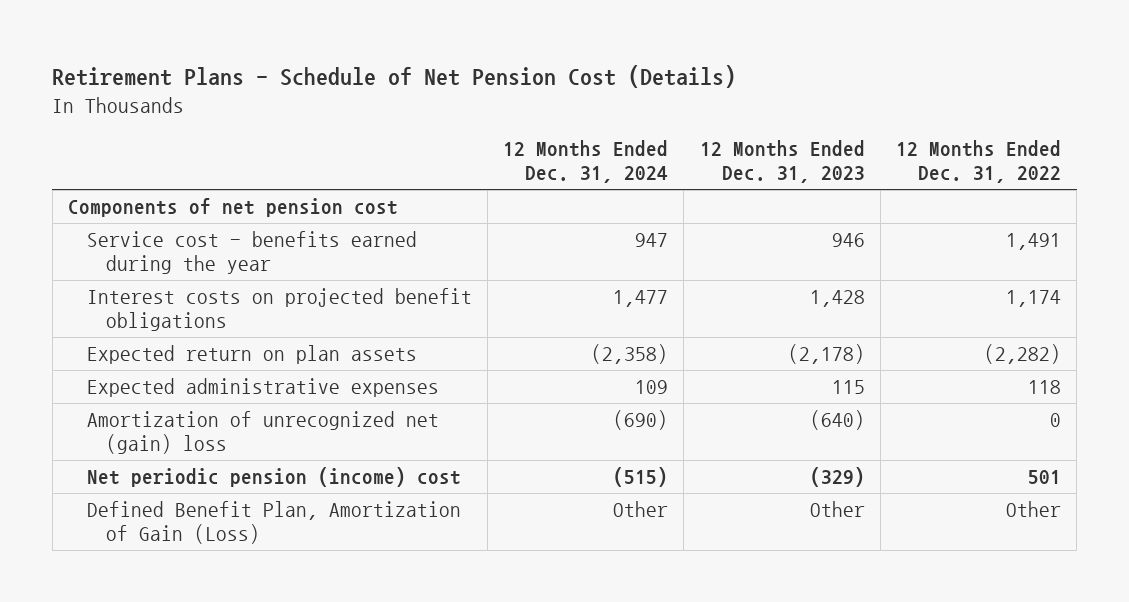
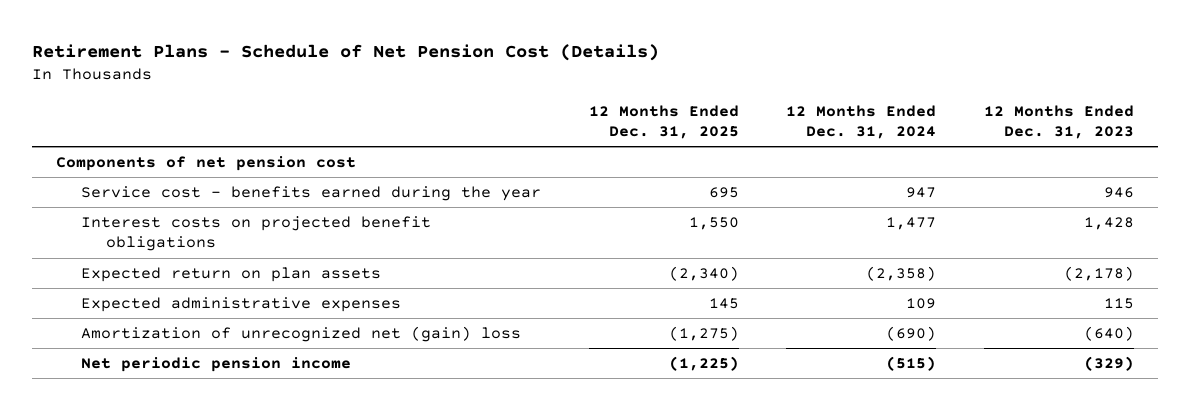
[895,140,1061,184] 12 Months Ended Dec. 31, 2022 -> none
none -> [588,104,739,140] 12 Months Ended Dec. 31, 2025
[87,501,462,545] Defined Benefit Plan, Amortization of Gain (Loss) -> none
[87,467,462,488] Net periodic pension (income) cost -> [80,356,351,372] Net periodic pension income

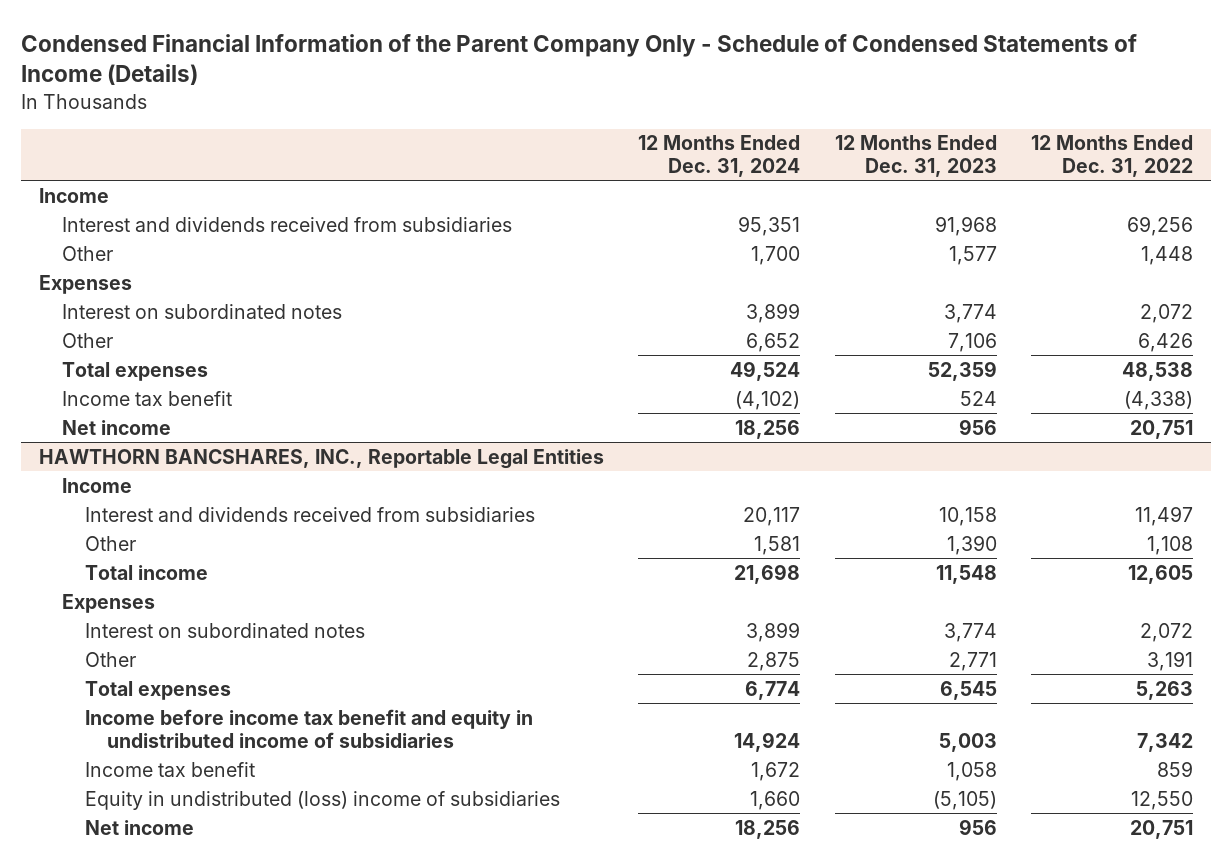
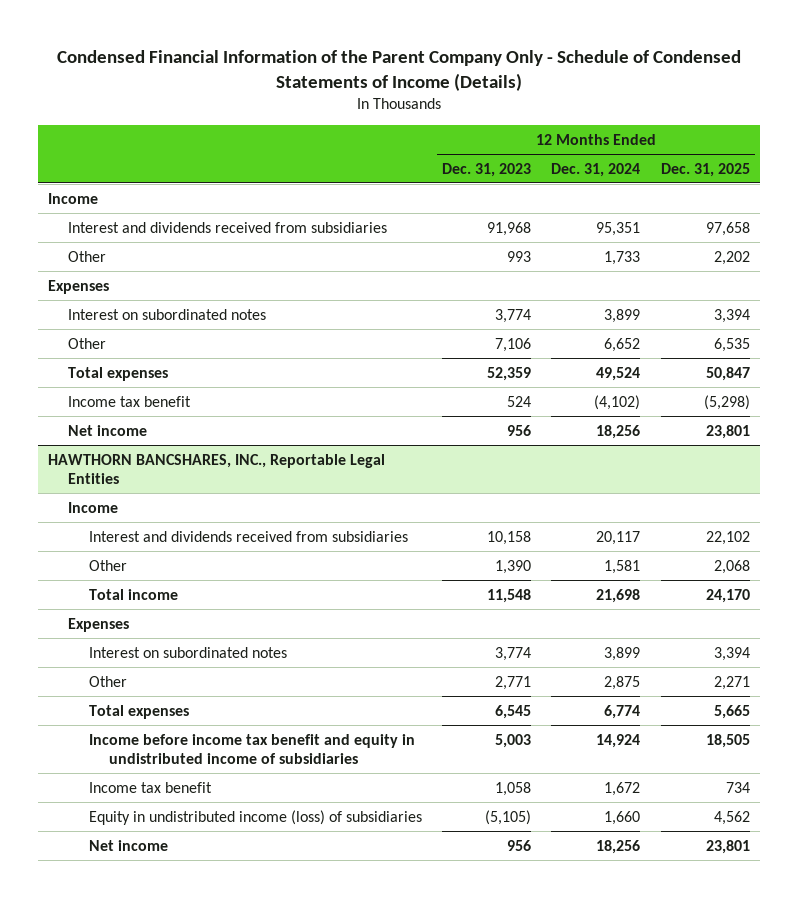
[1031,135,1194,178] 12 Months Ended Dec. 31, 2022 -> none
none -> [660,162,750,177] Dec. 31, 2025
[751,245,801,265] 1,700 -> [604,250,641,265] 1,733
[948,245,997,265] 1,577 -> [507,250,532,262] 993
[84,790,560,810] Equity in undistributed (loss) income of subsidiaries -> [88,809,422,825] Equity in undistributed income (loss) of subsidiaries

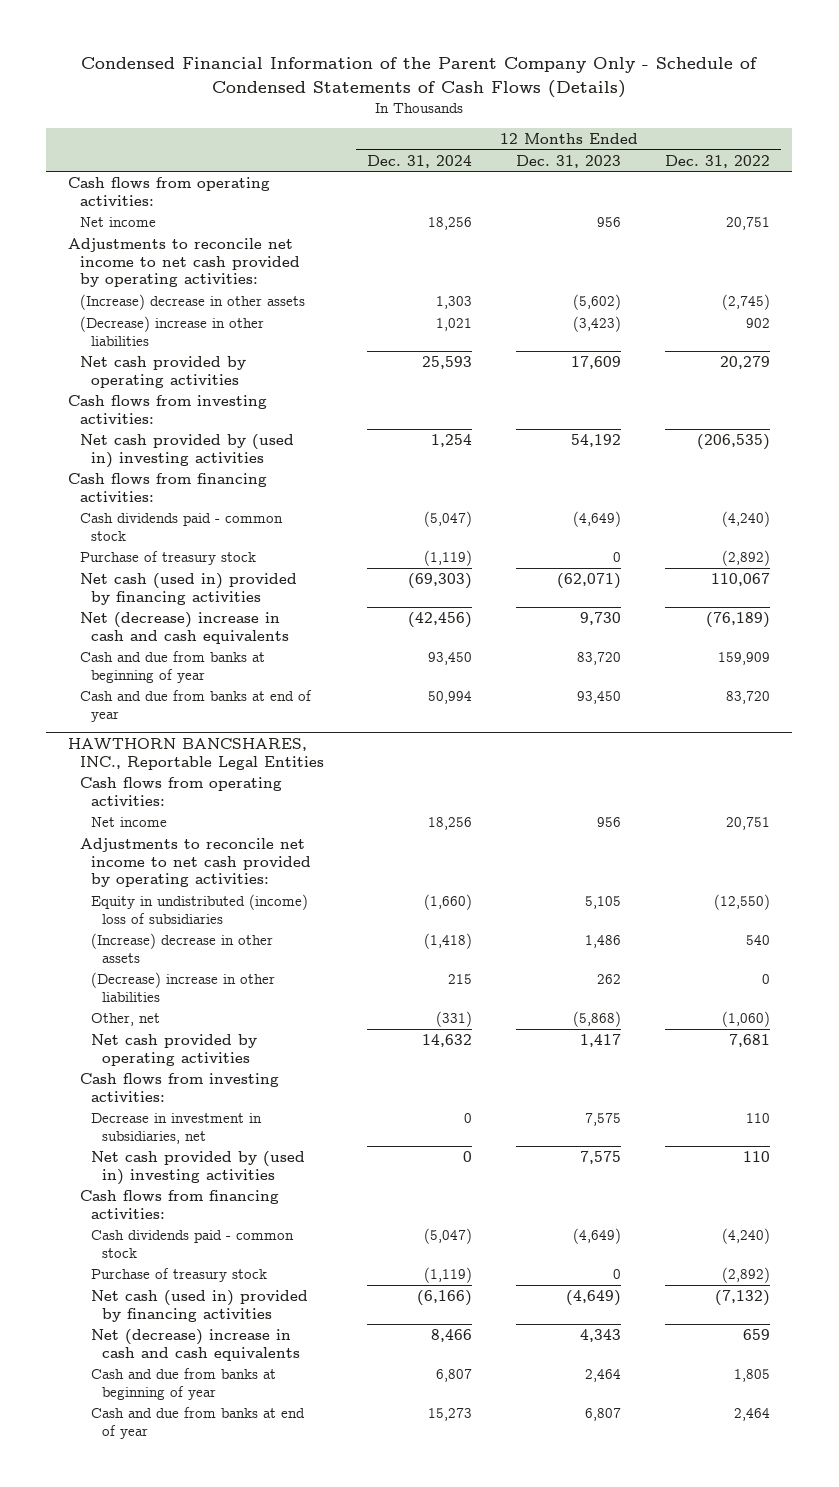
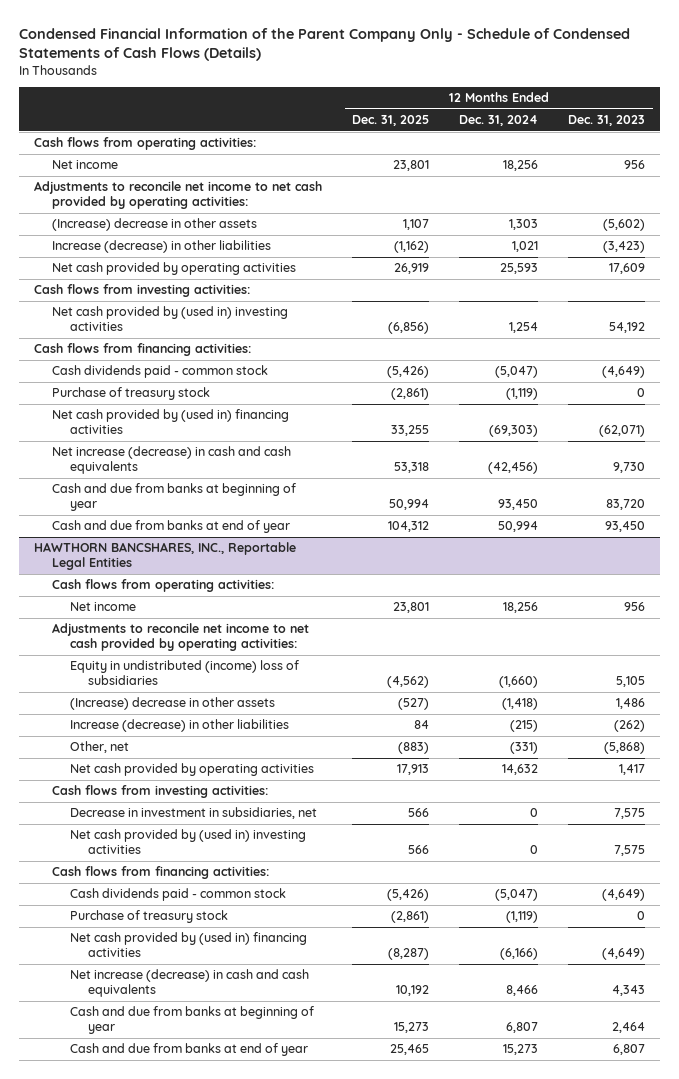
[665,154,771,168] Dec. 31, 2022 -> none
none -> [352,115,430,127] Dec. 31, 2025
[79,316,264,346] (Decrease) increase in other liabilities -> [52,240,272,254] Increase (decrease) in other liabilities
[79,573,297,605] Net cash (used in) provided by financing activities -> [52,409,290,435] Net cash provided by (used in) financing activities
[79,612,289,644] Net (decrease) increase in cash and cash equivalents -> [52,446,292,475] Net increase (decrease) in cash and cash equivalents
[90,972,275,1002] (Decrease) increase in other liabilities -> [70,719,290,733] Increase (decrease) in other liabilities
[448,974,473,985] 215 -> [510,720,539,733] (215)
[597,974,622,985] 262 -> [614,720,646,733] (262)
[90,1290,308,1322] Net cash (used in) provided by financing activities -> [70,932,308,958] Net cash provided by (used in) financing activities
[90,1329,301,1361] Net (decrease) increase in cash and cash equivalents -> [70,969,310,998] Net increase (decrease) in cash and cash equivalents

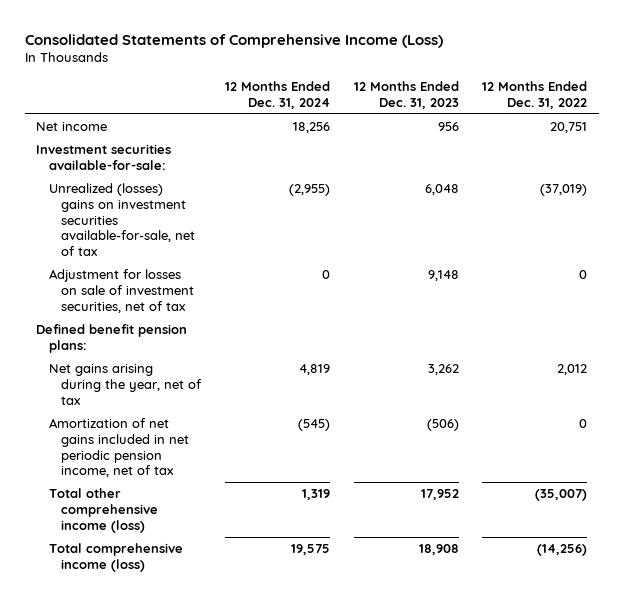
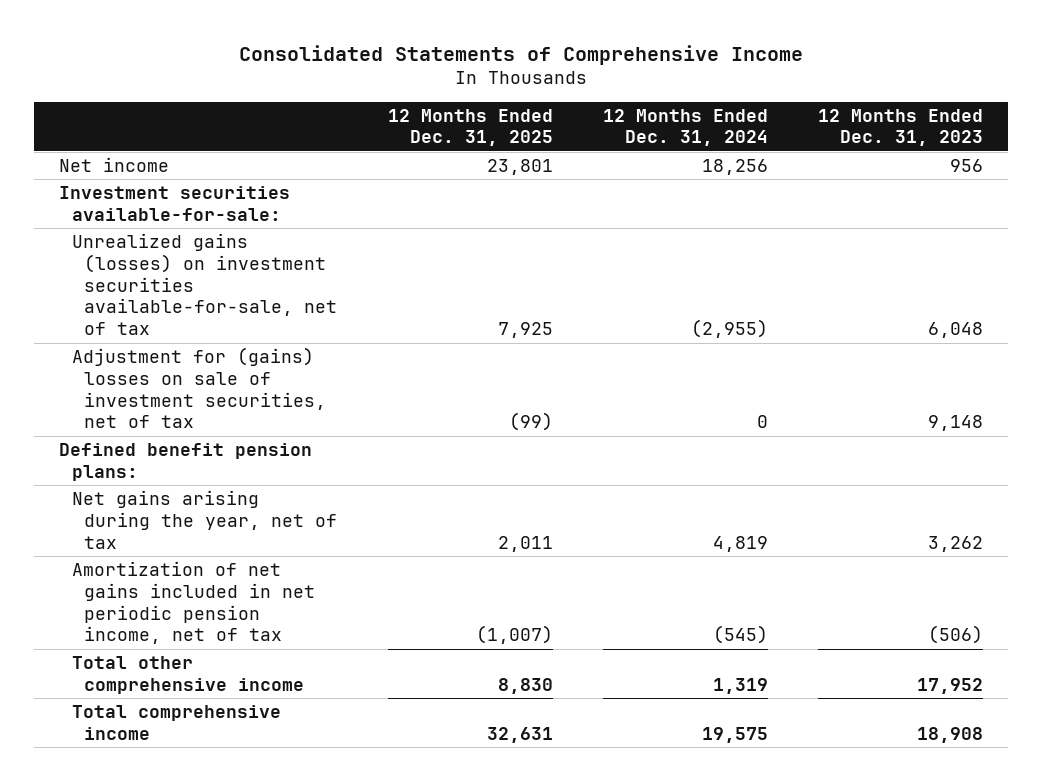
[24,33,443,48] Consolidated Statements of Comprehensive Income (Loss) -> [239,44,804,65] Consolidated Statements of Comprehensive Income
[482,81,588,109] 12 Months Ended Dec. 31, 2022 -> none
none -> [387,108,553,147] 12 Months Ended Dec. 31, 2025
[48,183,195,257] Unrealized (losses) gains on investment securities available-for-sale, net of tax -> [71,232,338,336] Unrealized gains (losses) on investment securities available-for-sale, net of tax
[48,269,194,313] Adjustment for losses on sale of investment securities, net of tax -> [71,346,327,429] Adjustment for (gains) losses on sale of investment securities, net of tax
[48,488,158,533] Total other comprehensive income (loss) -> [71,655,305,694] Total other comprehensive income
[48,543,183,572] Total comprehensive income (loss) -> [71,704,281,740] Total comprehensive income

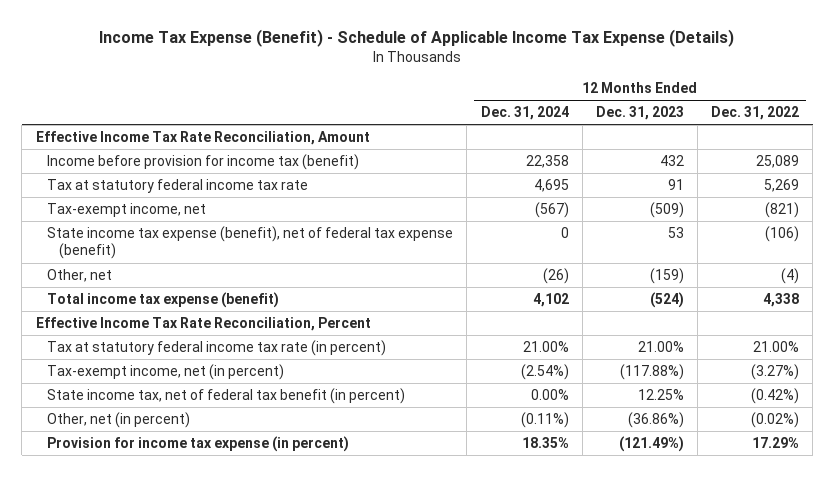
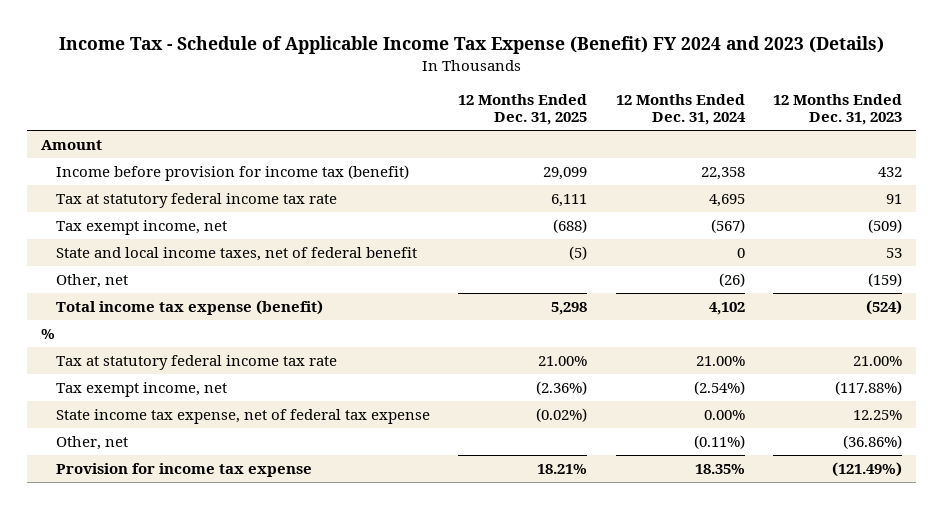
[99,29,735,48] Income Tax Expense (Benefit) - Schedule of Applicable Income Tax Expense (Details) -> [58,36,884,55] Income Tax - Schedule of Applicable Income Tax Expense (Benefit) FY 2024 and 2023 (Details)
[711,106,800,121] Dec. 31, 2022 -> none
none -> [458,93,588,126] 12 Months Ended Dec. 31, 2025
[35,131,370,146] Effective Income Tax Rate Reconciliation, Amount -> [41,139,103,150] Amount
[47,203,207,218] Tax-exempt income, net -> [56,219,228,235] Tax exempt income, net
[47,226,454,260] State income tax expense (benefit), net of federal tax expense (benefit) -> [56,246,418,261] State and local income taxes, net of federal benefit
[35,317,371,332] Effective Income Tax Rate Reconciliation, Percent -> [41,328,56,339] %
[47,340,387,357] Tax at statutory federal income tax rate (in percent) -> [56,354,338,370] Tax at statutory federal income tax rate
[47,364,285,381] Tax-exempt income, net (in percent) -> [56,381,228,397] Tax exempt income, net
[47,388,406,405] State income tax, net of federal tax benefit (in percent) -> [56,408,431,424] State income tax expense, net of federal tax expense
[47,412,191,429] Other, net (in percent) -> [56,435,129,450] Other, net
[47,436,350,453] Provision for income tax expense (in percent) -> [56,462,313,477] Provision for income tax expense

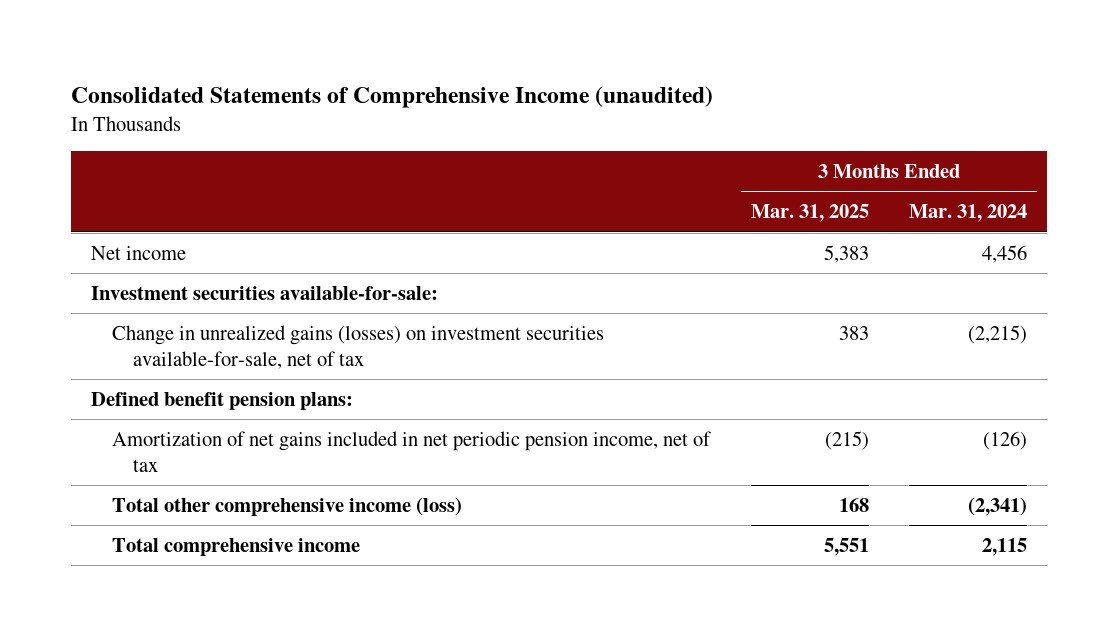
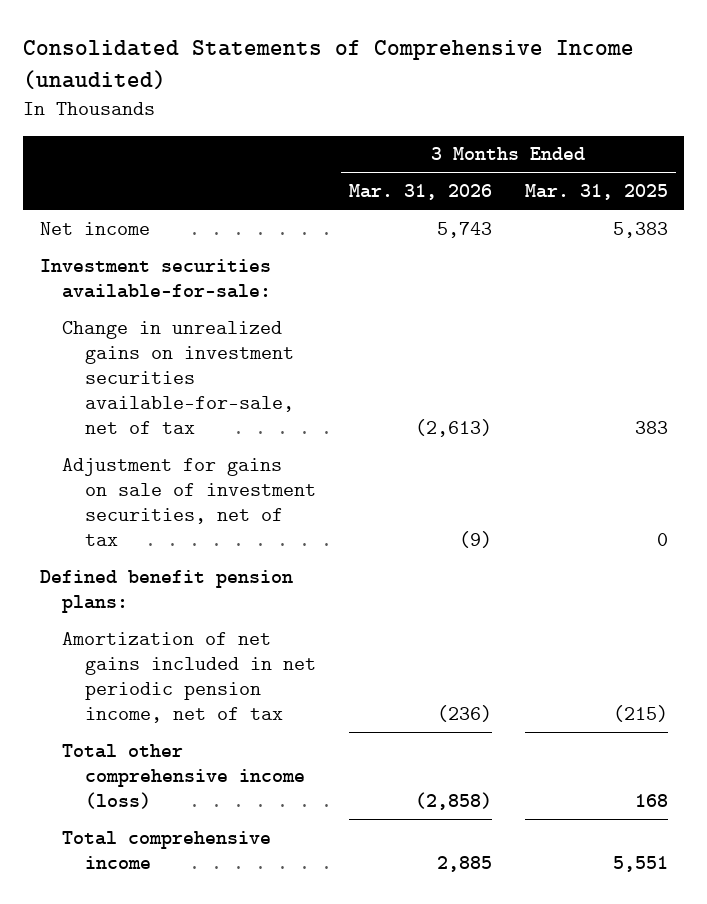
[908,204,1027,223] Mar. 31, 2024 -> none
none -> [348,184,492,201] Mar. 31, 2026
[112,324,605,369] Change in unrealized gains (losses) on investment securities available-for-sale, net of tax -> [62,320,295,435] Change in unrealized gains on investment securities available-for-sale, net of tax
none -> [62,457,317,547] Adjustment for gains on sale of investment securities, net of tax

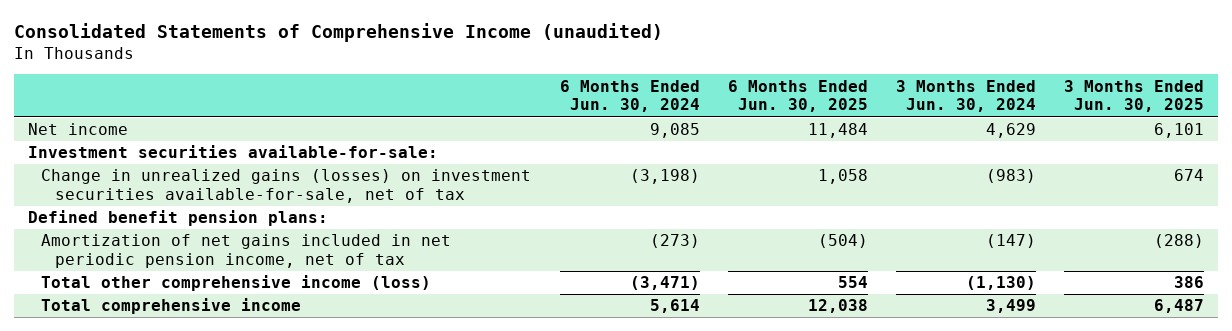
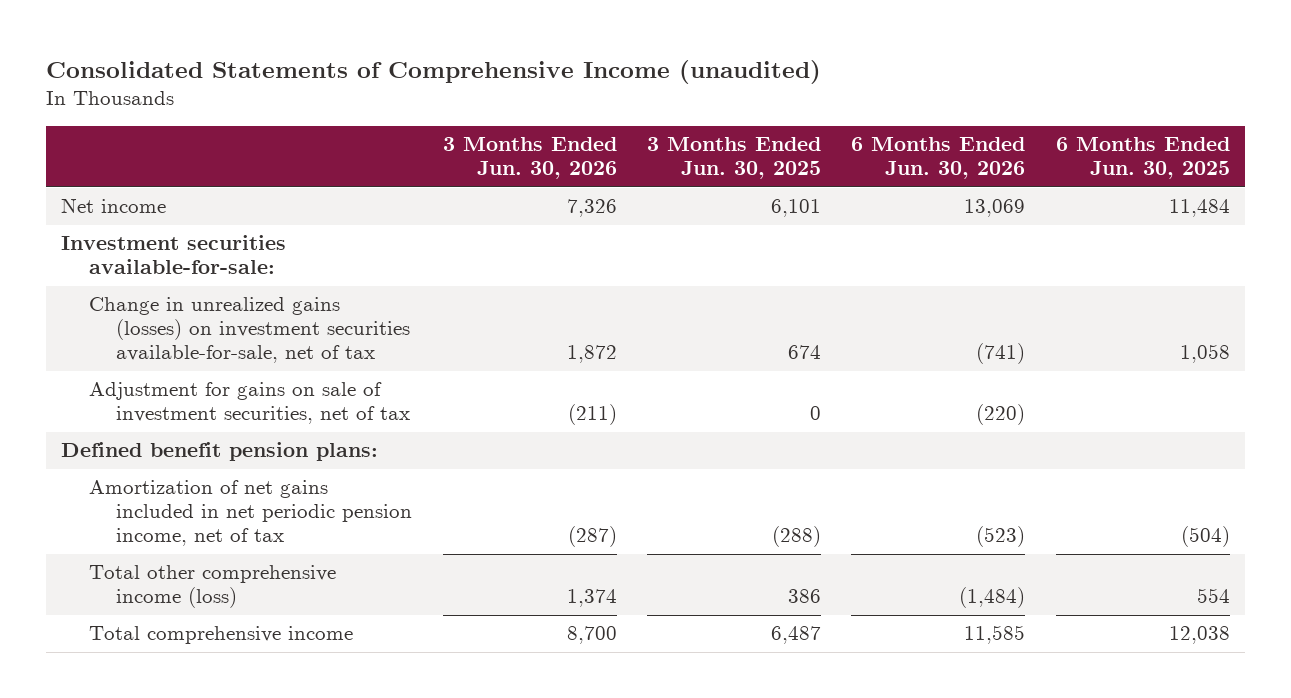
[559,79,700,113] 6 Months Ended Jun. 30, 2024 -> none
[895,79,1036,113] 3 Months Ended Jun. 30, 2024 -> none
none -> [442,137,617,180] 3 Months Ended Jun. 30, 2026
none -> [851,137,1026,180] 6 Months Ended Jun. 30, 2026
none -> [88,382,411,425] Adjustment for gains on sale of investment securities, net of tax

